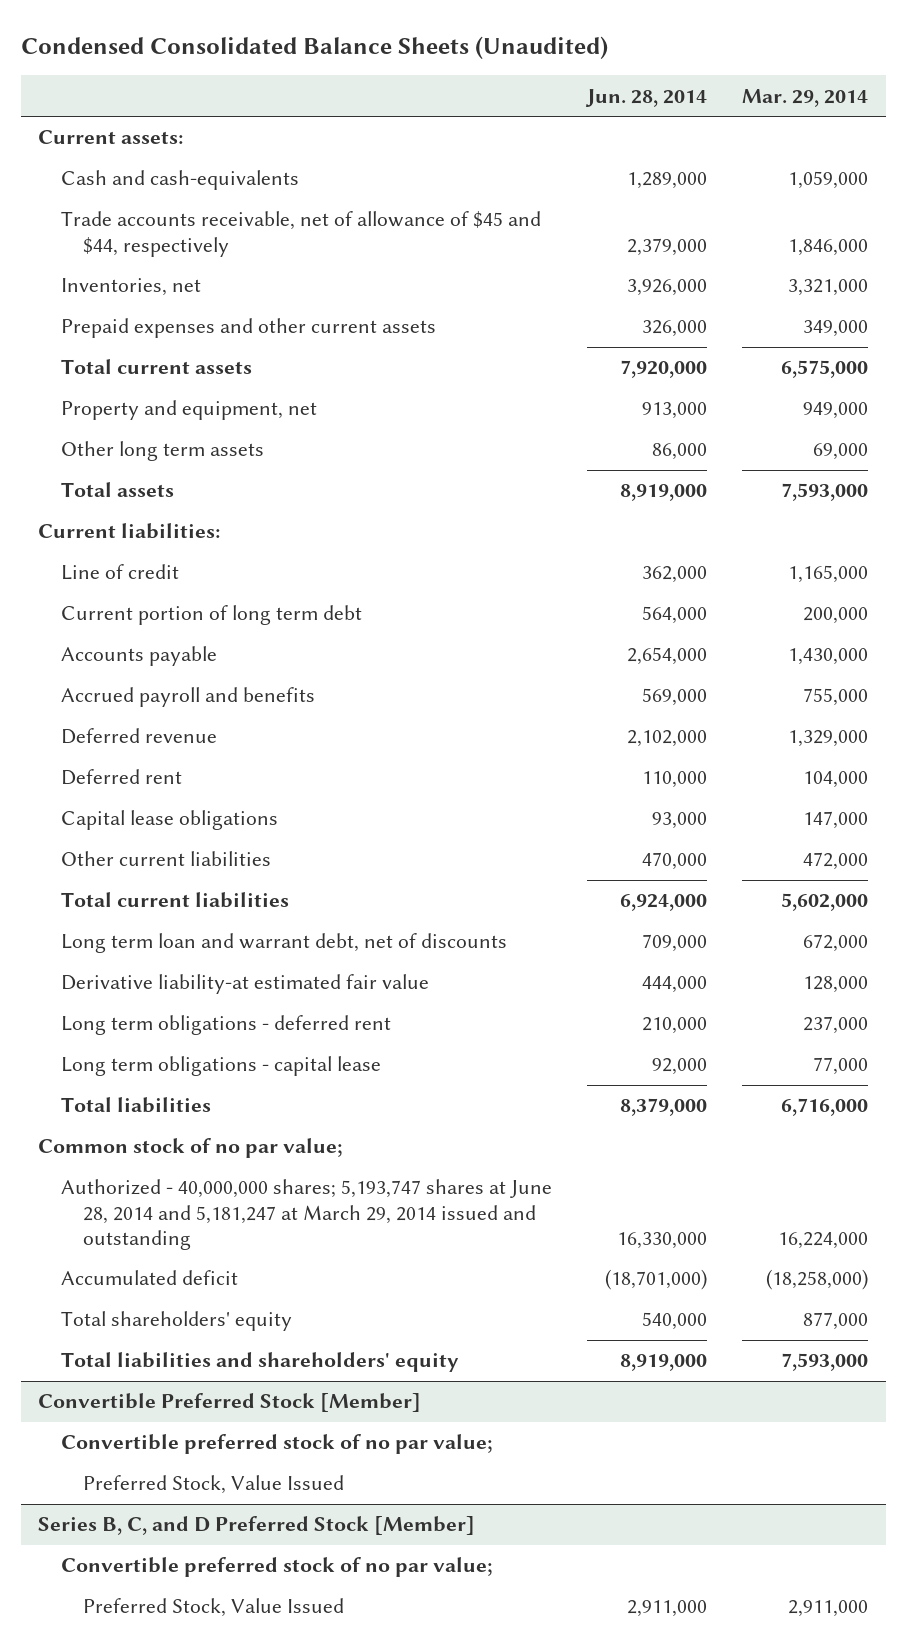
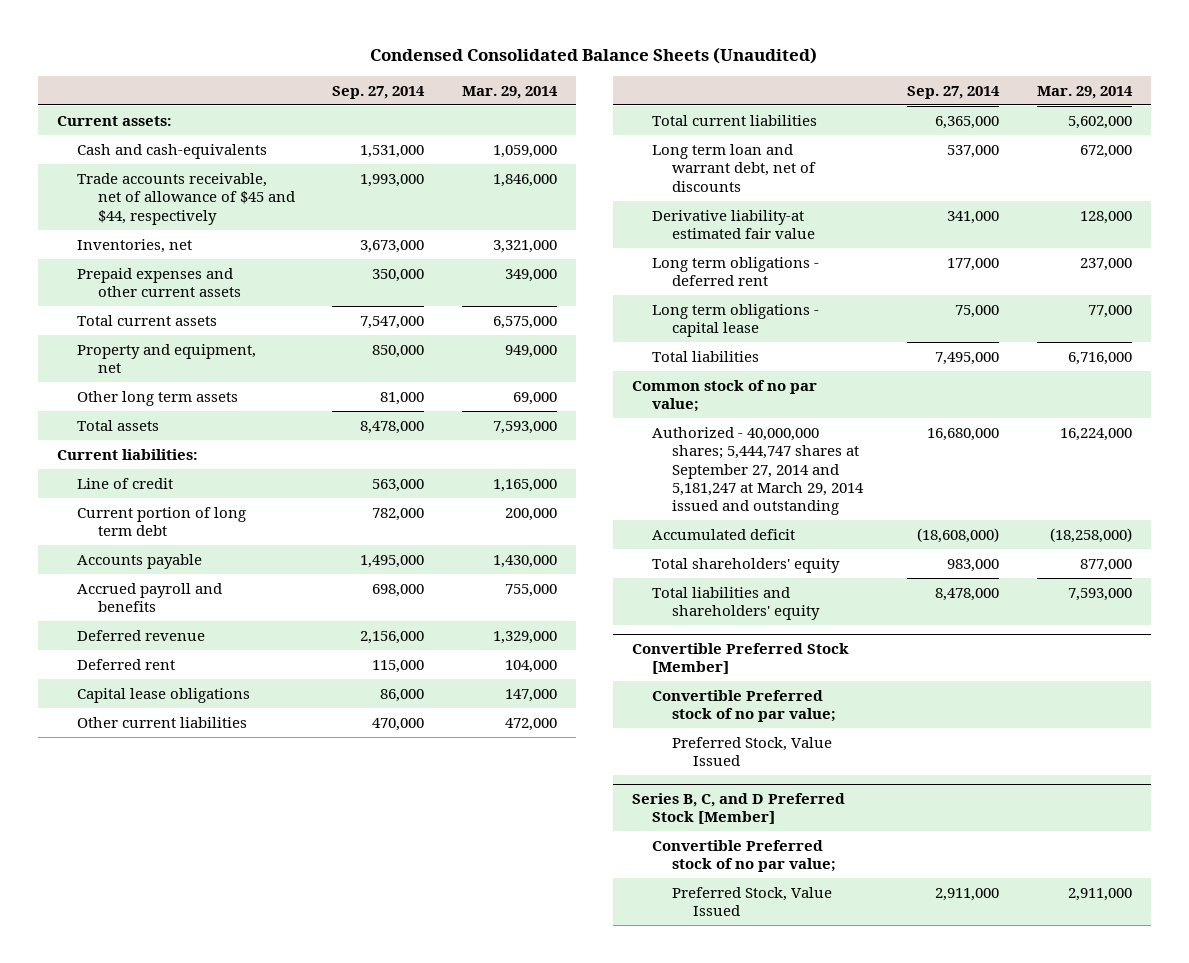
[585,88,708,107] Jun. 28, 2014 -> none
none -> [332,85,426,99] Sep. 27, 2014
[60,1179,552,1250] Authorized - 40,000,000 shares; 5,193,747 shares at June 28, 2014 and 5,181,247 at March 29, 2014 issued and outstanding -> [652,426,865,516] Authorized - 40,000,000 shares; 5,444,747 shares at September 27, 2014 and 5,181,247 at March 29, 2014 issued and outstanding
[60,1434,492,1455] Convertible preferred stock of no par value; -> [652,689,837,723] Convertible Preferred stock of no par value;
[60,1557,492,1578] Convertible preferred stock of no par value; -> [652,839,837,873] Convertible Preferred stock of no par value;

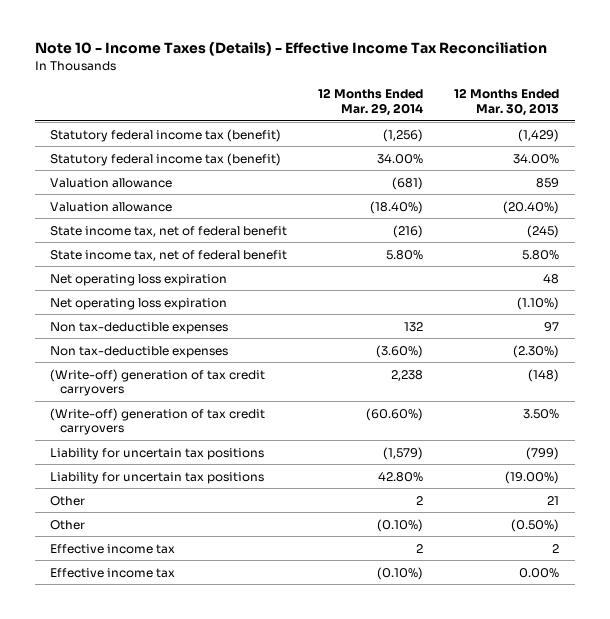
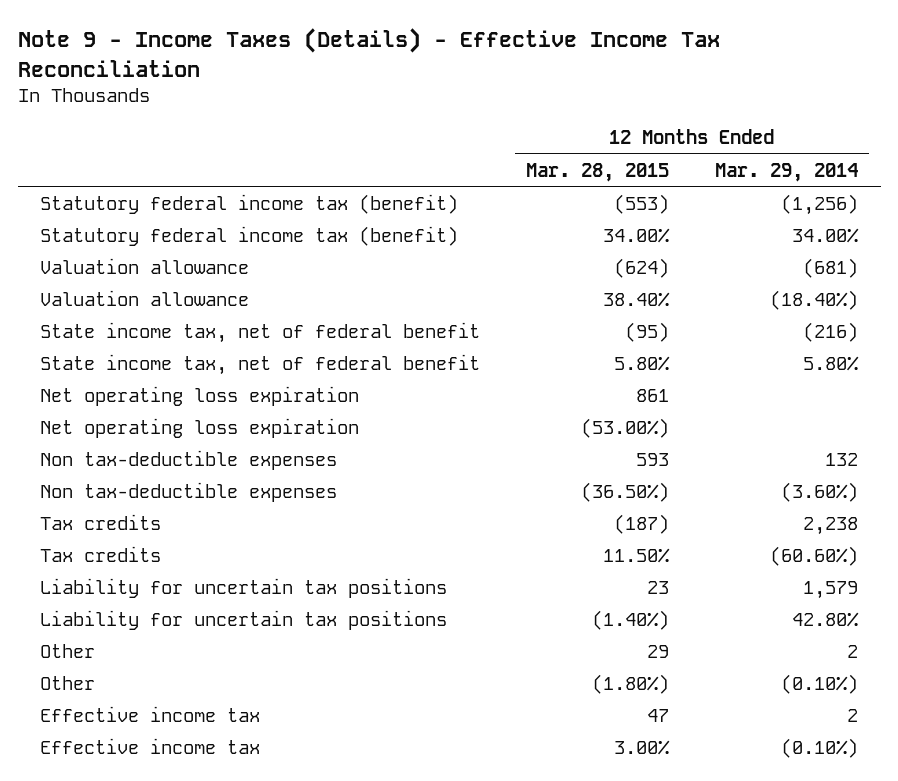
[34,42,547,57] Note 10 - Income Taxes (Details) - Effective Income Tax Reconciliation -> [17,28,720,77] Note 9 - Income Taxes (Details) - Effective Income Tax Reconciliation
[454,88,560,116] 12 Months Ended Mar. 30, 2013 -> none
none -> [526,162,670,182] Mar. 28, 2015
[50,368,266,397] (Write-off) generation of tax credit carryovers -> [40,513,162,530] Tax credits
[50,407,266,436] (Write-off) generation of tax credit carryovers -> [40,545,162,562] Tax credits
[383,446,424,460] (1,579) -> [802,580,858,599] 1,579

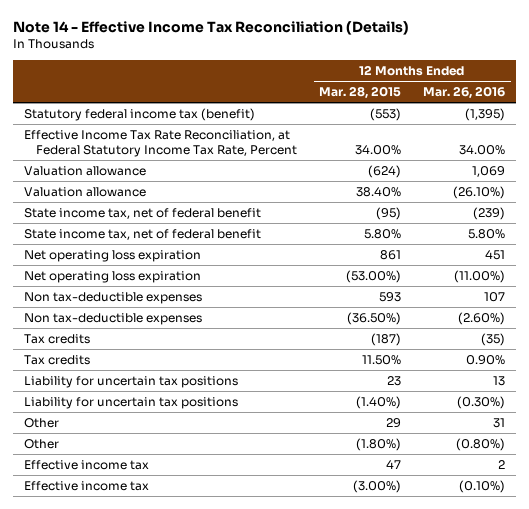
[17,28,720,77] Note 9 - Income Taxes (Details) - Effective Income Tax Reconciliation -> [13,20,410,35] Note 14 - Effective Income Tax Reconciliation (Details)
[714,162,858,182] Mar. 29, 2014 -> none
none -> [423,86,506,100] Mar. 26, 2016
[40,225,459,246] Statutory federal income tax (benefit) -> [24,129,298,157] Effective Income Tax Rate Reconciliation, at Federal Statutory Income Tax Rate, Percent
[614,739,671,755] 3.00% -> [353,479,402,493] (3.00%)

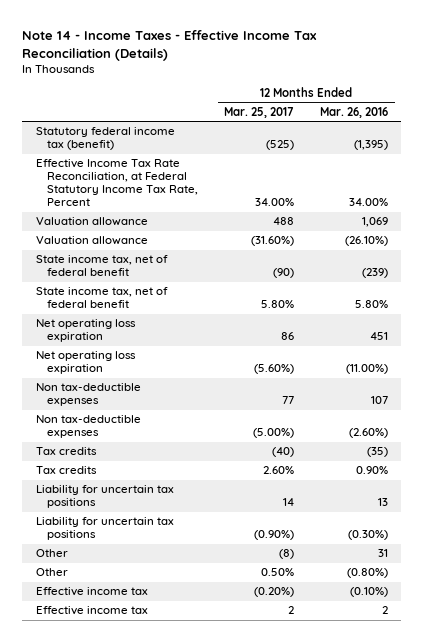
[13,20,410,35] Note 14 - Effective Income Tax Reconciliation (Details) -> [22,30,318,61] Note 14 - Income Taxes - Effective Income Tax Reconciliation (Details)
[319,86,402,100] Mar. 28, 2015 -> none
none -> [224,107,295,119] Mar. 25, 2017
[24,459,150,470] Effective income tax -> [35,606,148,616] Effective income tax

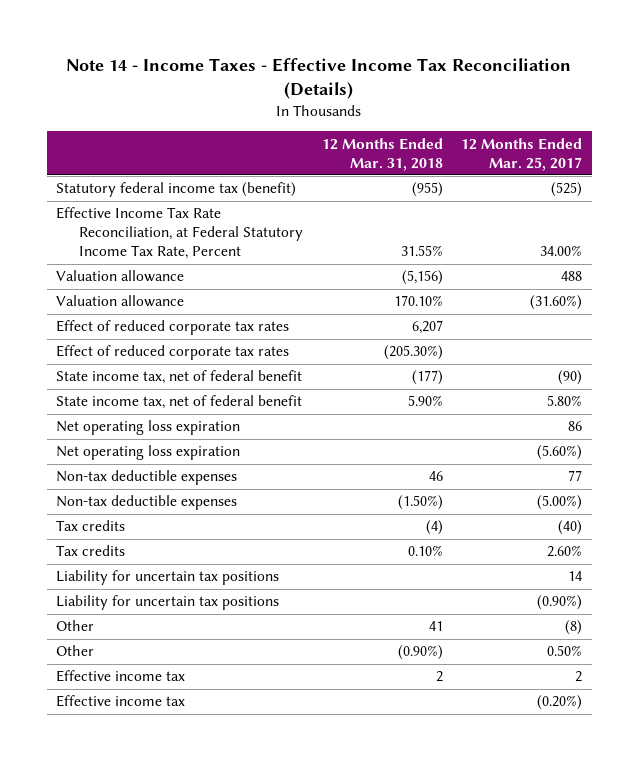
[320,107,389,119] Mar. 26, 2016 -> none
none -> [321,137,443,171] 12 Months Ended Mar. 31, 2018
none -> [56,320,290,336] Effect of reduced corporate tax rates
none -> [56,345,290,361] Effect of reduced corporate tax rates
[35,383,141,407] Non tax-deductible expenses -> [56,470,238,486] Non-tax deductible expenses
[35,415,141,439] Non tax-deductible expenses -> [56,495,238,511] Non-tax deductible expenses
[35,587,148,597] Effective income tax -> [56,695,186,708] Effective income tax

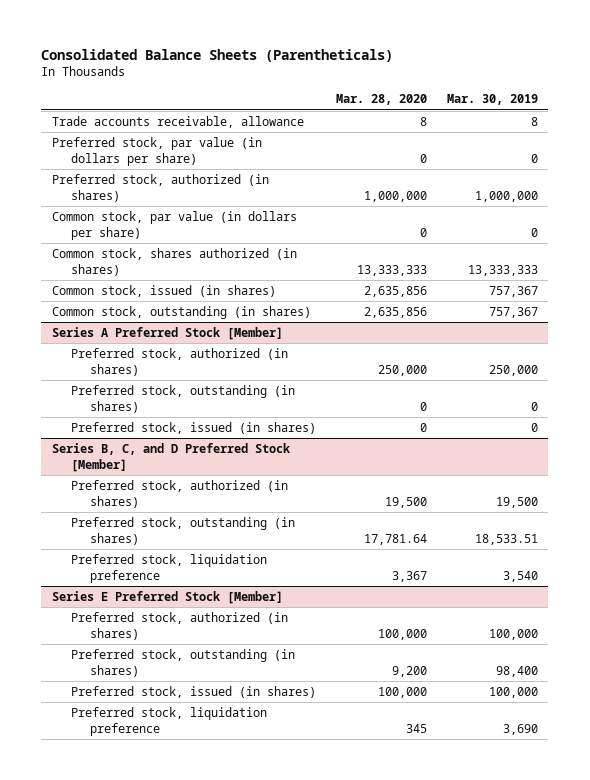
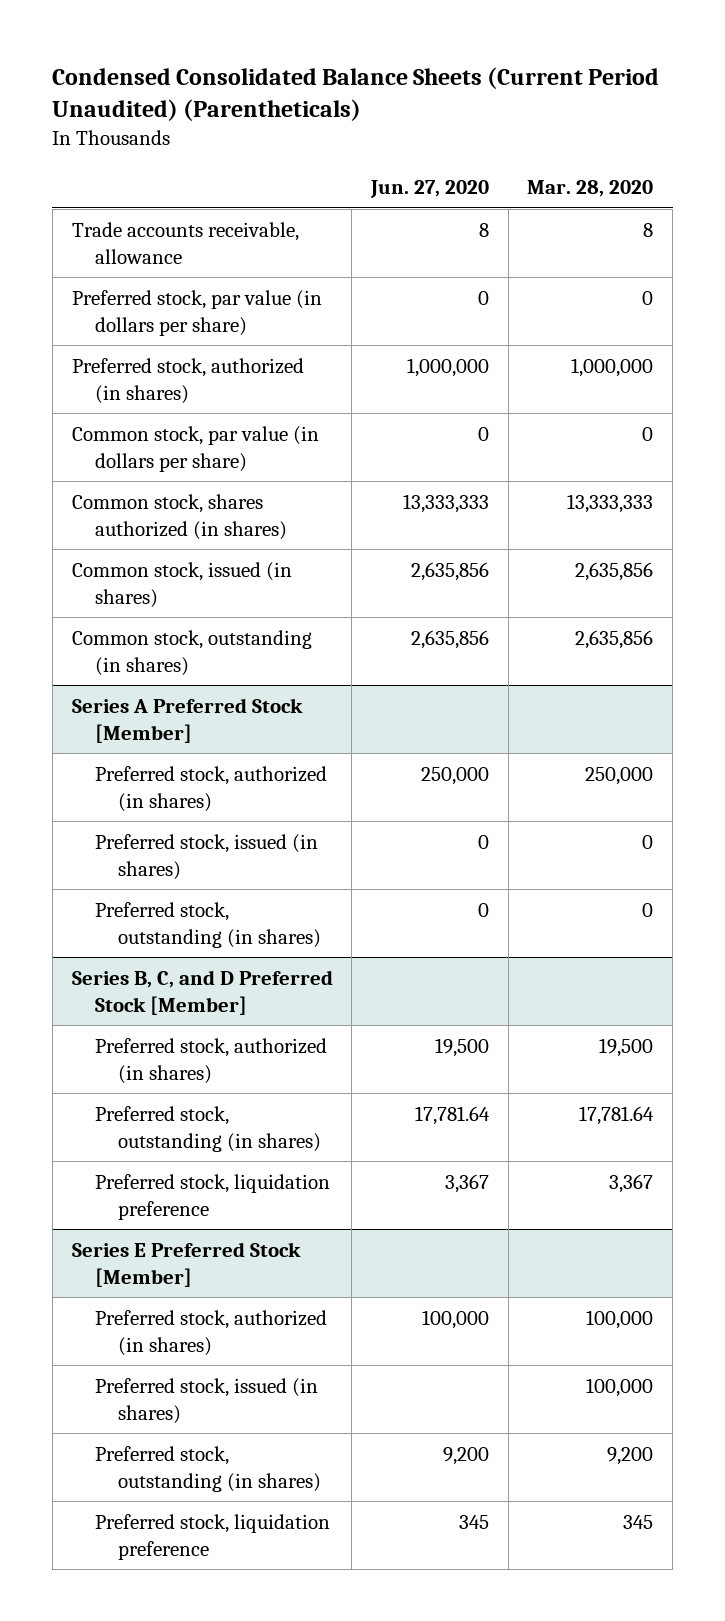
[41,49,394,63] Consolidated Balance Sheets (Parentheticals) -> [52,66,660,122] Condensed Consolidated Balance Sheets (Current Period Unaudited) (Parentheticals)
[447,94,539,106] Mar. 30, 2019 -> none
none -> [370,180,490,199] Jun. 27, 2020
[70,385,295,413] Preferred stock, outstanding (in shares) -> [94,901,321,948] Preferred stock, outstanding (in shares)
[70,649,295,677] Preferred stock, outstanding (in shares) -> [94,1445,321,1492] Preferred stock, outstanding (in shares)

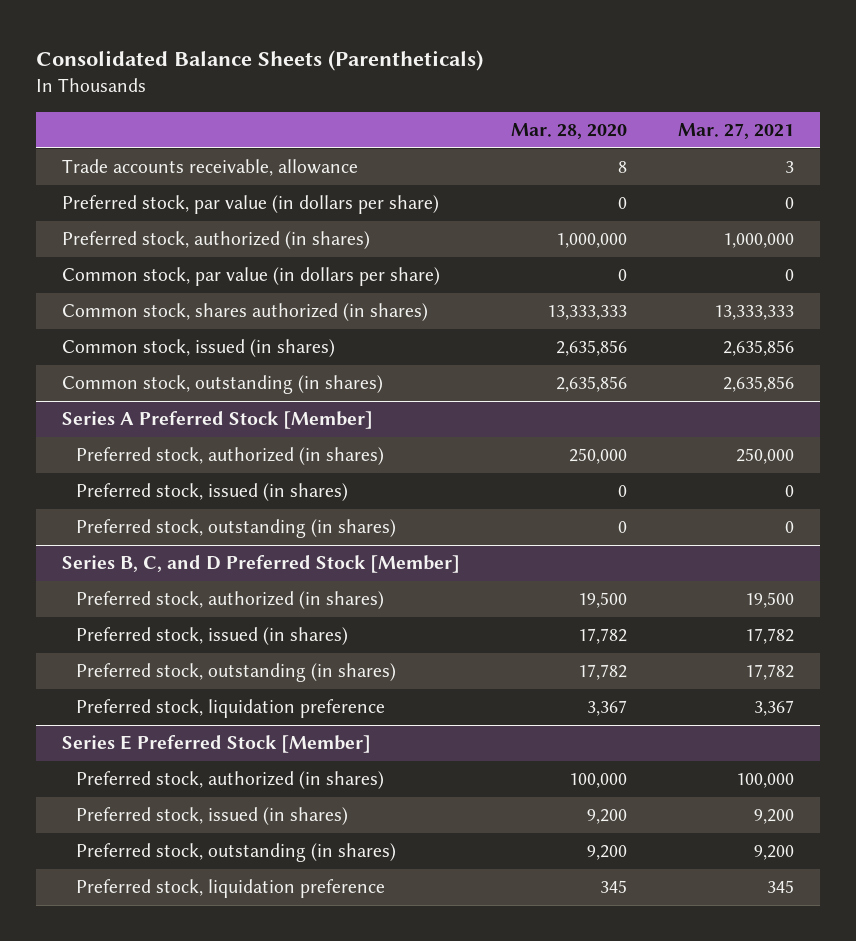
[52,66,660,122] Condensed Consolidated Balance Sheets (Current Period Unaudited) (Parentheticals) -> [36,50,484,72] Consolidated Balance Sheets (Parentheticals)
[370,180,490,199] Jun. 27, 2020 -> none
none -> [678,123,795,140] Mar. 27, 2021
none -> [75,627,348,646] Preferred stock, issued (in shares)
[579,1105,655,1125] 17,781.64 -> [578,664,628,681] 17,782
[586,1377,654,1397] 100,000 -> [587,809,628,825] 9,200

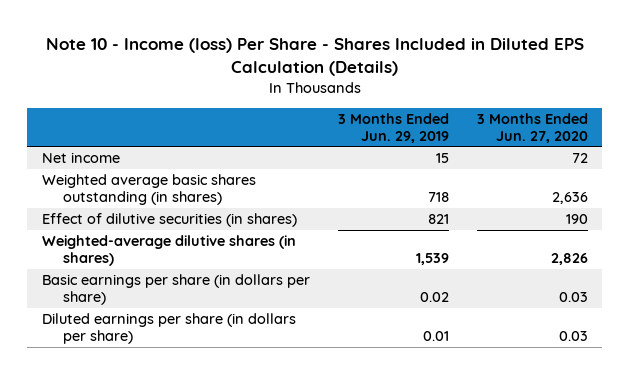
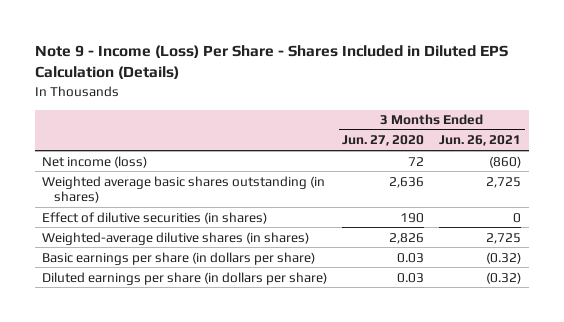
[45,38,584,77] Note 10 - Income (loss) Per Share - Shares Included in Diluted EPS Calculation (Details) -> [34,45,508,80] Note 9 - Income (Loss) Per Share - Shares Included in Diluted EPS Calculation (Details)
[337,112,449,143] 3 Months Ended Jun. 29, 2019 -> none
none -> [439,135,522,147] Jun. 26, 2021
[41,152,120,164] Net income -> [42,155,148,168] Net income (loss)

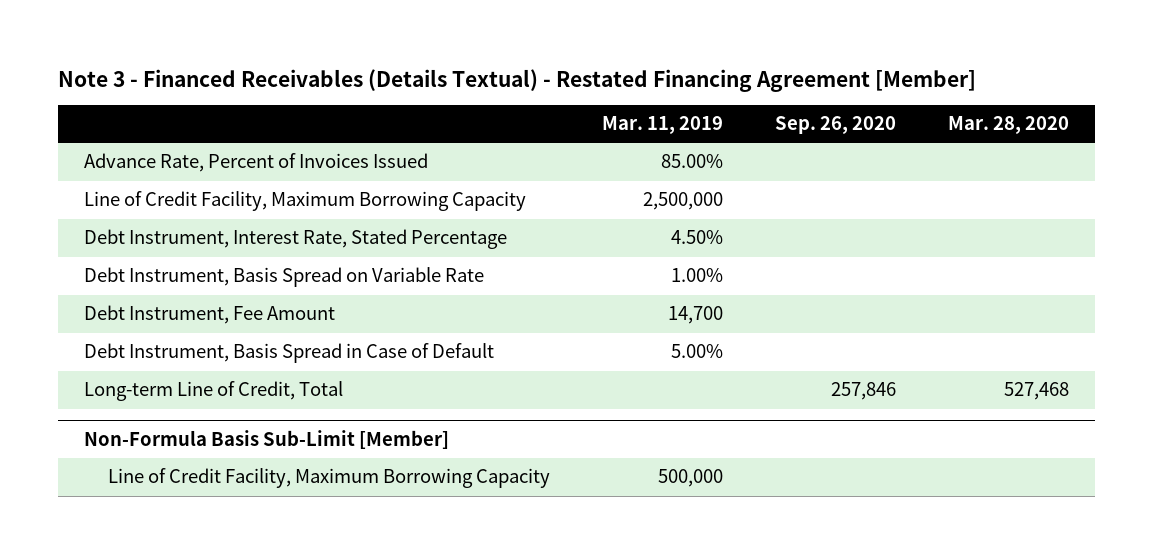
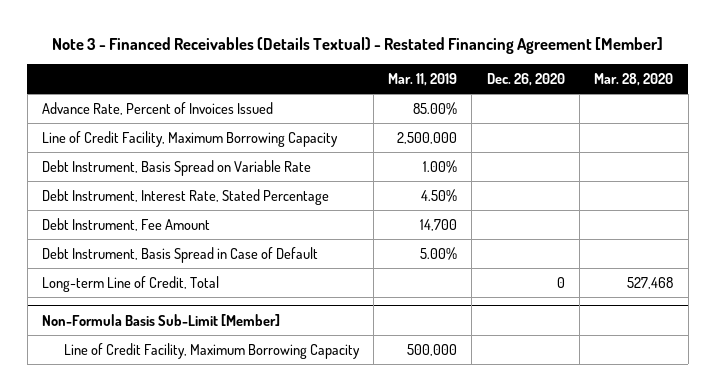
[774,116,896,135] Sep. 26, 2020 -> none
none -> [486,73,565,87] Dec. 26, 2020
[84,229,508,250] Debt Instrument, Interest Rate, Stated Percentage -> [42,188,330,205] Debt Instrument, Interest Rate, Stated Percentage

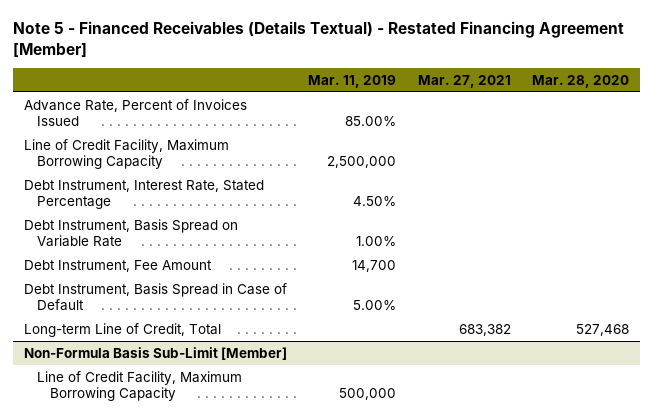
[51,36,663,54] Note 3 - Financed Receivables (Details Textual) - Restated Financing Agreement [Member] -> [12,20,624,57] Note 5 - Financed Receivables (Details Textual) - Restated Financing Agreement [Member]
[486,73,565,87] Dec. 26, 2020 -> none
none -> [417,74,511,88] Mar. 27, 2021
[42,159,312,176] Debt Instrument, Basis Spread on Variable Rate -> [23,218,238,248] Debt Instrument, Basis Spread on Variable Rate

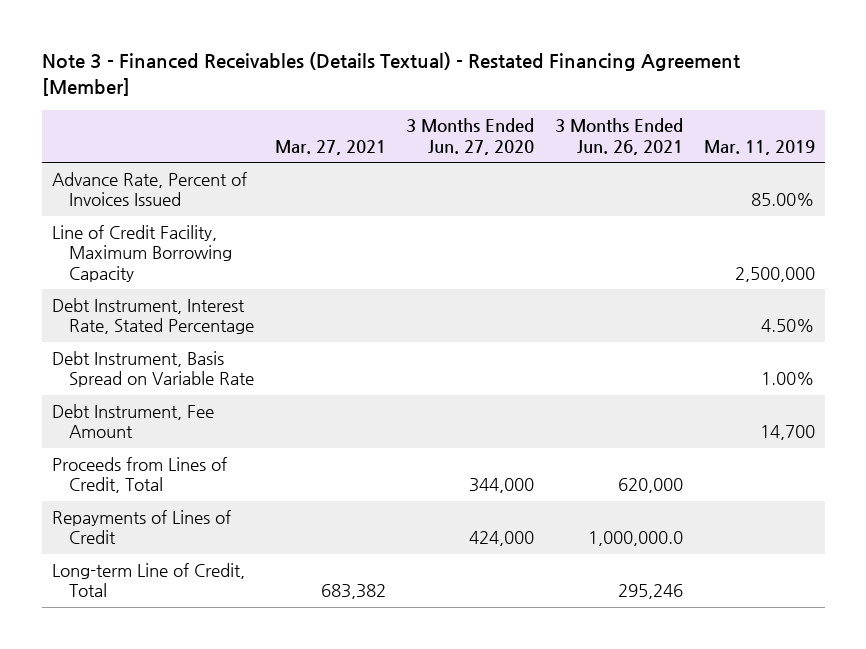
[12,20,624,57] Note 5 - Financed Receivables (Details Textual) - Restated Financing Agreement [Member] -> [41,52,740,97] Note 3 - Financed Receivables (Details Textual) - Restated Financing Agreement [Member]
[532,74,630,88] Mar. 28, 2020 -> none
none -> [406,118,535,156] 3 Months Ended Jun. 27, 2020
none -> [554,118,683,156] 3 Months Ended Jun. 26, 2021
[23,282,287,312] Debt Instrument, Basis Spread in Case of Default -> none
none -> [51,456,227,494] Proceeds from Lines of Credit, Total
none -> [51,509,231,545] Repayments of Lines of Credit
[23,346,287,360] Non-Formula Basis Sub-Limit [Member] -> none
[36,370,242,402] Line of Credit Facility, Maximum Borrowing Capacity -> none

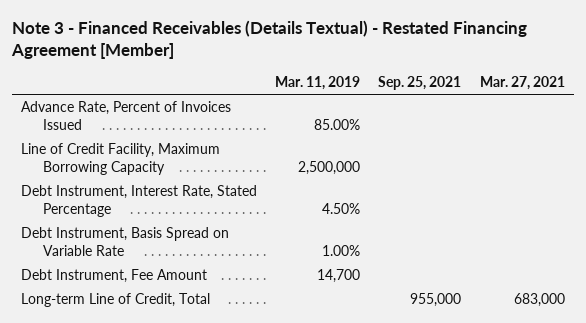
[406,118,535,156] 3 Months Ended Jun. 27, 2020 -> none
[554,118,683,156] 3 Months Ended Jun. 26, 2021 -> none
none -> [378,76,462,91] Sep. 25, 2021
[51,456,227,494] Proceeds from Lines of Credit, Total -> none
[51,509,231,545] Repayments of Lines of Credit -> none
[320,584,386,600] 683,382 -> [513,293,565,308] 683,000

